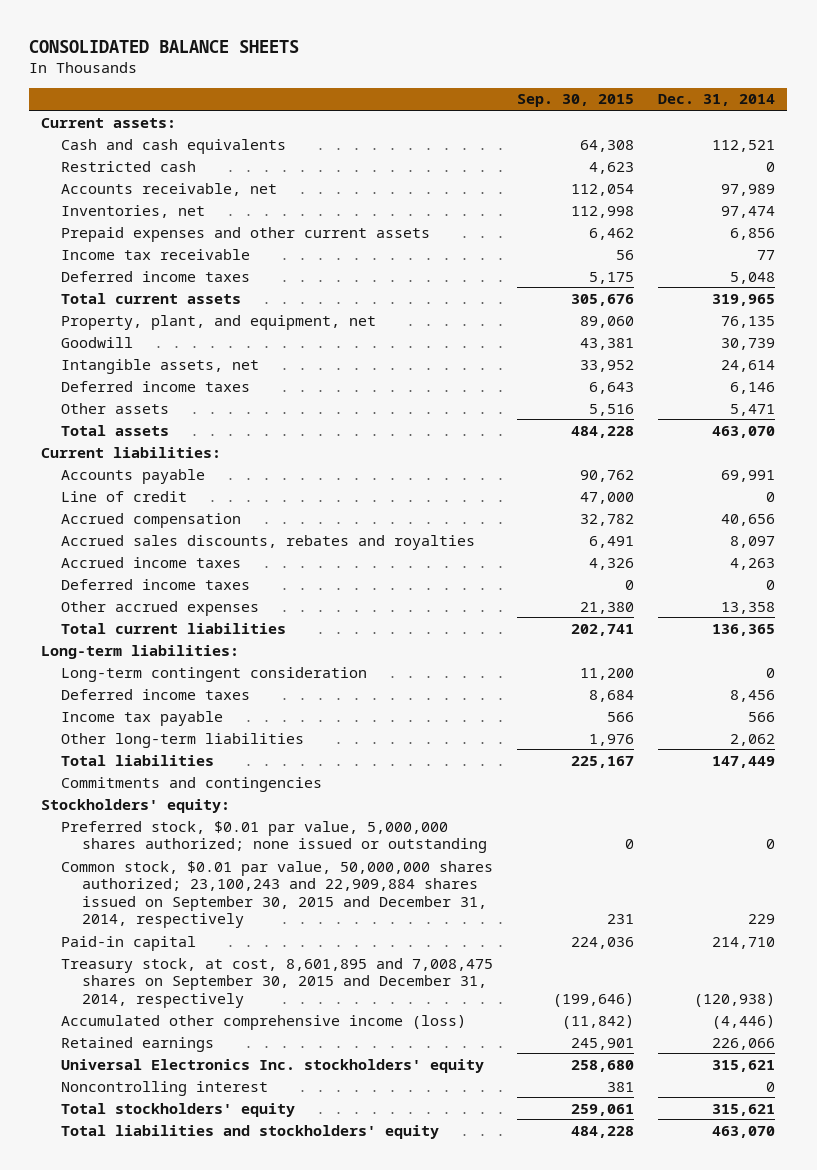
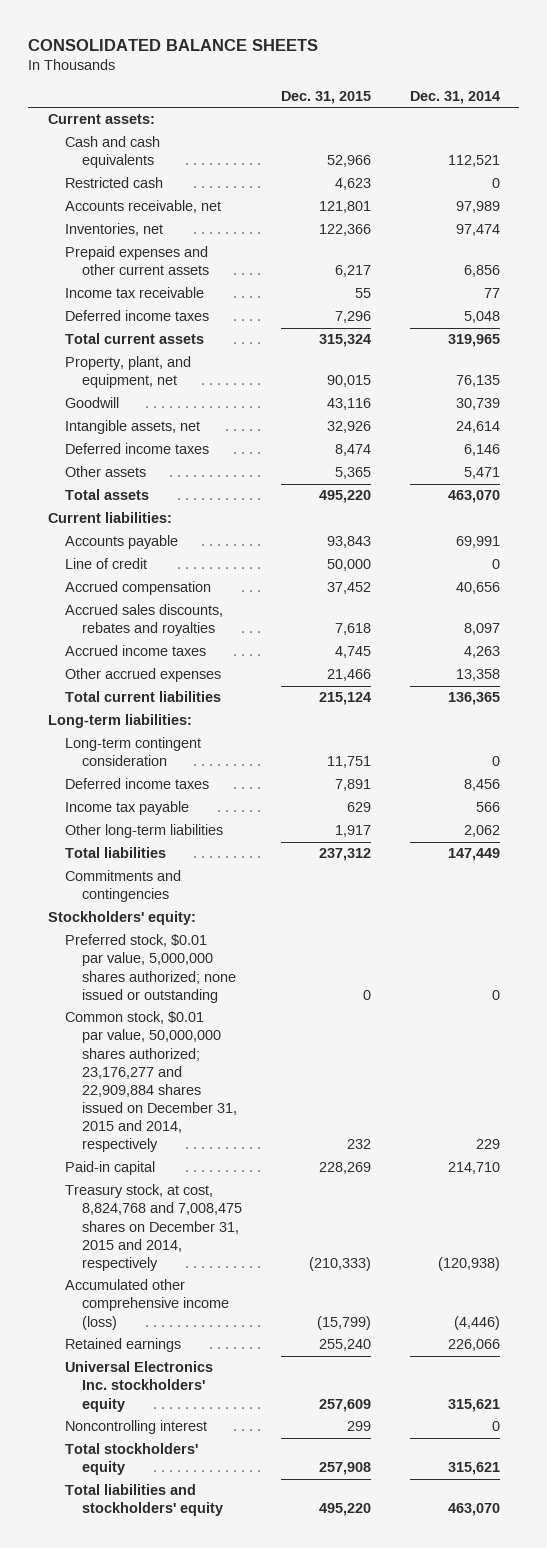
[517,94,635,108] Sep. 30, 2015 -> none
none -> [280,90,371,104] Dec. 31, 2015
[61,578,251,590] Deferred income taxes -> none
[61,860,494,929] Common stock, $0.01 par value, 50,000,000 shares authorized; 23,100,243 and 22,909,884 shares issued on September 30, 2015 and December 31, 2014, respectively -> [64,1011,237,1153] Common stock, $0.01 par value, 50,000,000 shares authorized; 23,176,277 and 22,909,884 shares issued on December 31, 2015 and 2014, respectively
[61,957,494,1008] Treasury stock, at cost, 8,601,895 and 7,008,475 shares on September 30, 2015 and December 31, 2014, respectively -> [64,1184,242,1271] Treasury stock, at cost, 8,824,768 and 7,008,475 shares on December 31, 2015 and 2014, respectively

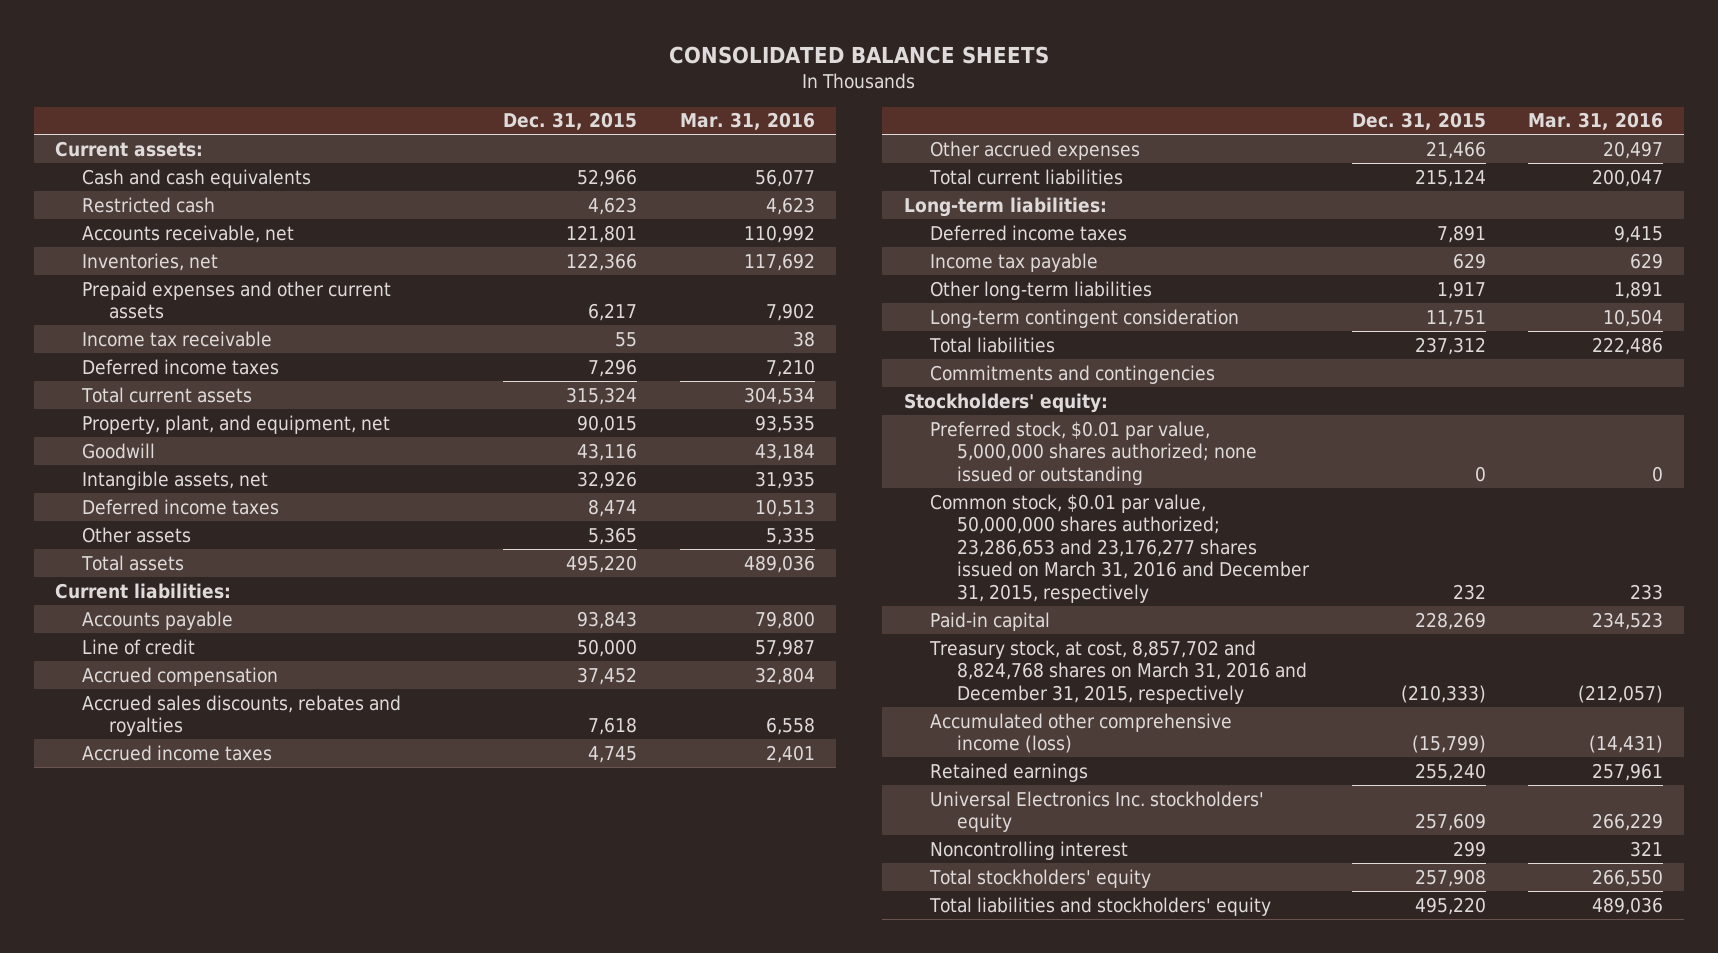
[409,90,500,104] Dec. 31, 2014 -> none
none -> [679,112,815,131] Mar. 31, 2016
[64,737,201,767] Long-term contingent consideration -> [930,308,1240,328] Long-term contingent consideration
[64,1011,237,1153] Common stock, $0.01 par value, 50,000,000 shares authorized; 23,176,277 and 22,909,884 shares issued on December 31, 2015 and 2014, respectively -> [930,493,1311,603] Common stock, $0.01 par value, 50,000,000 shares authorized; 23,286,653 and 23,176,277 shares issued on March 31, 2016 and December 31, 2015, respectively
[64,1184,242,1271] Treasury stock, at cost, 8,824,768 and 7,008,475 shares on December 31, 2015 and 2014, respectively -> [929,639,1308,704] Treasury stock, at cost, 8,857,702 and 8,824,768 shares on March 31, 2016 and December 31, 2015, respectively

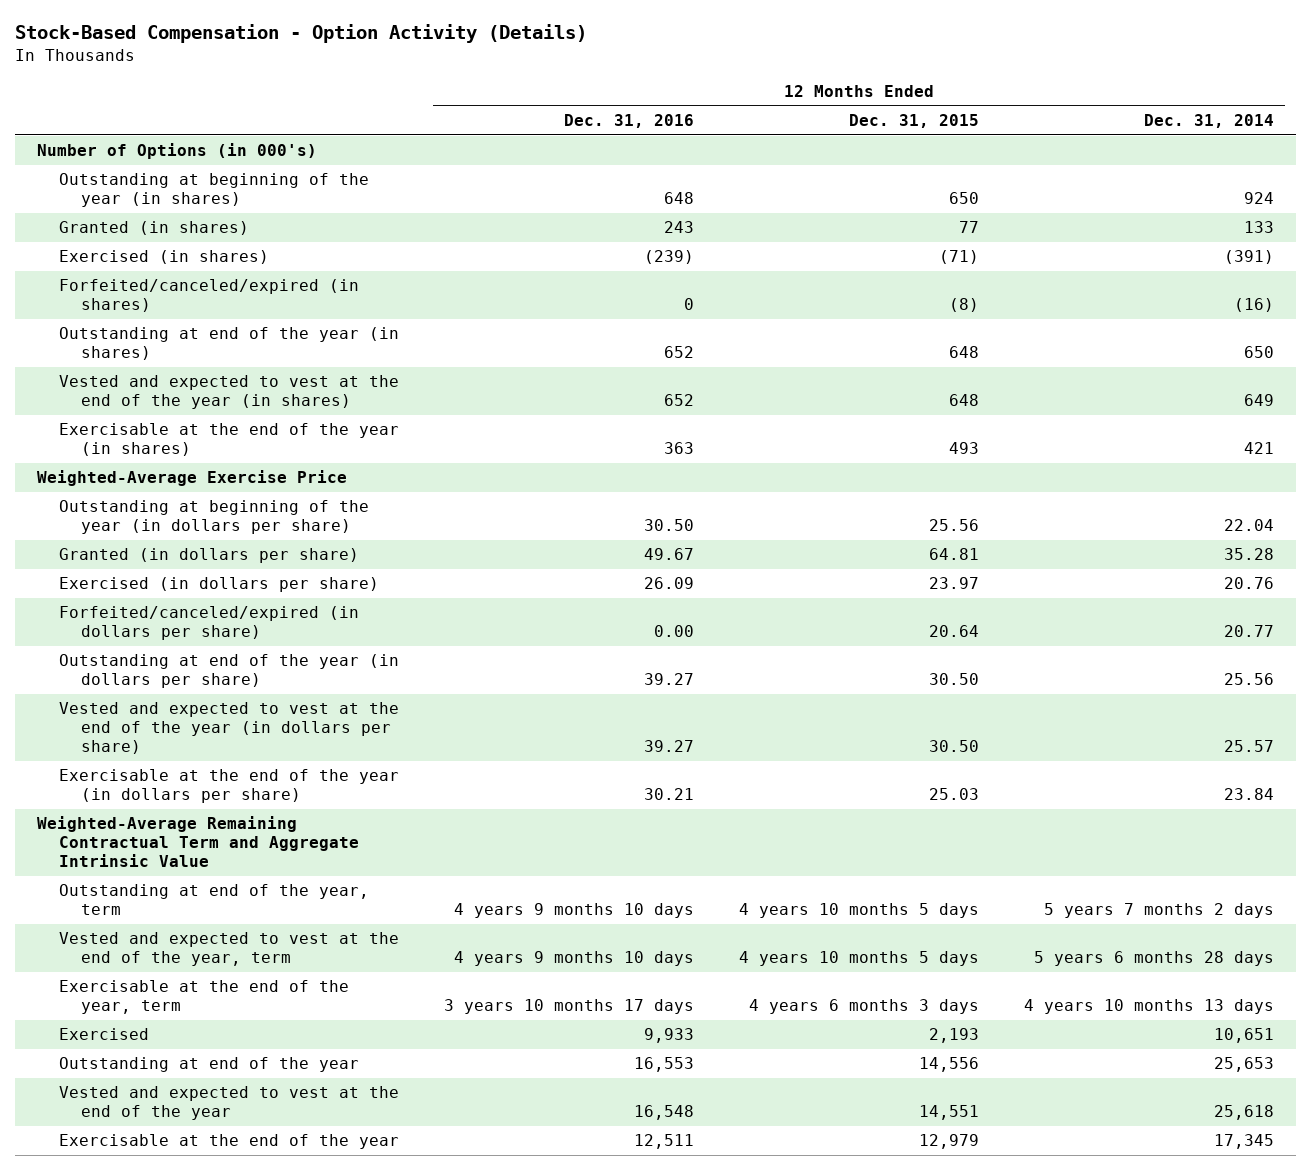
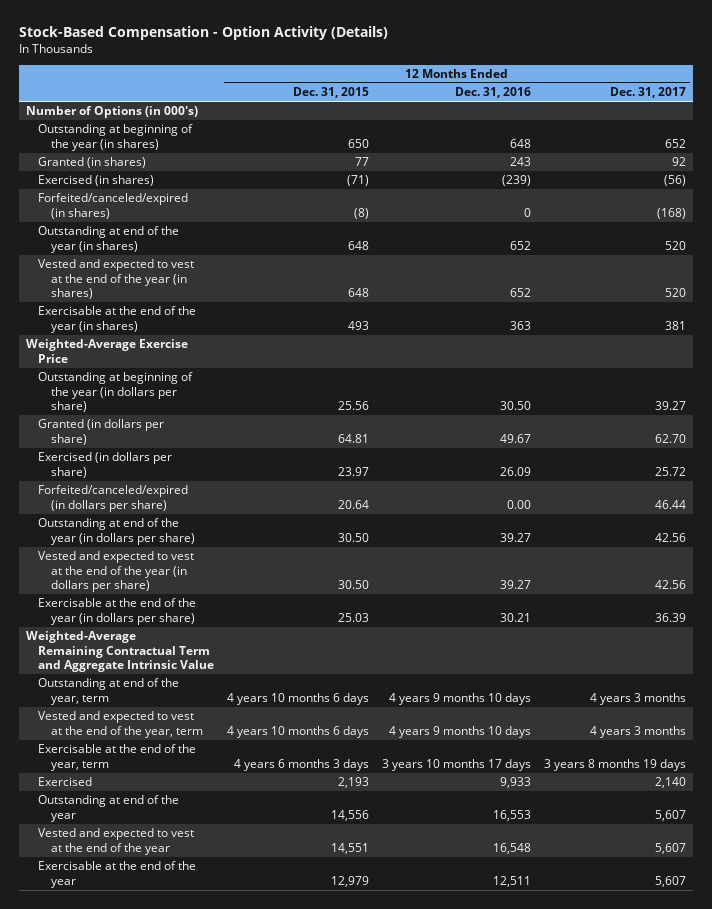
[1143,114,1274,129] Dec. 31, 2014 -> none
none -> [610,87,687,99] Dec. 31, 2017
[738,903,979,919] 4 years 10 months 5 days -> [227,692,370,705] 4 years 10 months 6 days
[738,951,979,967] 4 years 10 months 5 days -> [227,725,370,738] 4 years 10 months 6 days

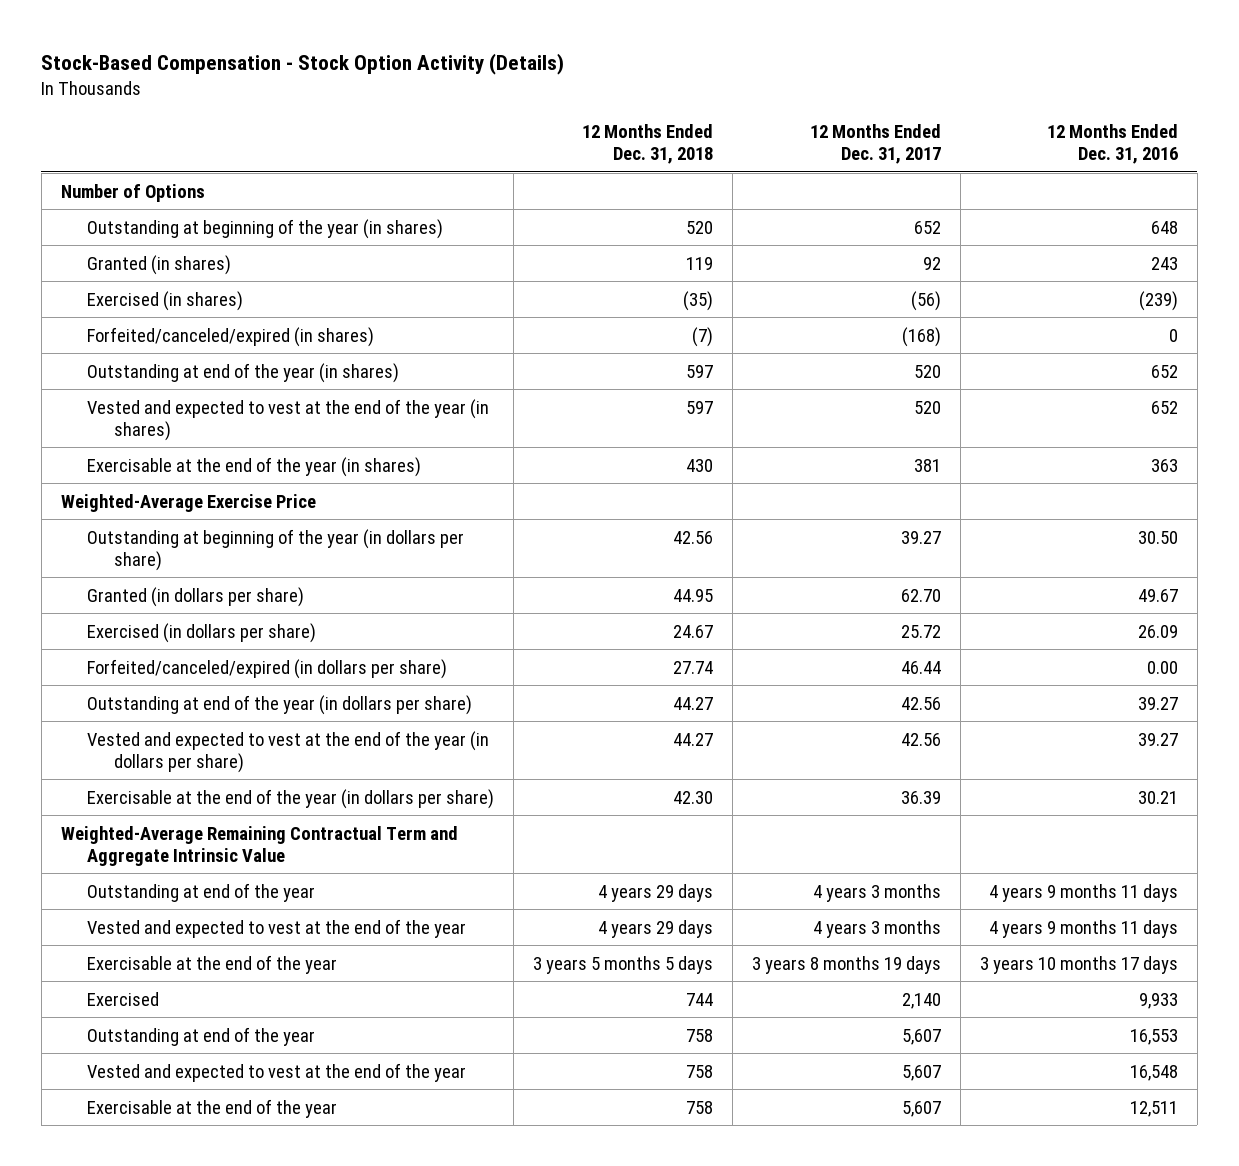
[19,26,389,41] Stock-Based Compensation - Option Activity (Details) -> [41,53,565,76] Stock-Based Compensation - Stock Option Activity (Details)
[293,87,370,99] Dec. 31, 2015 -> none
none -> [582,124,714,165] 12 Months Ended Dec. 31, 2018
[25,106,198,119] Number of Options (in 000's) -> [60,183,205,202] Number of Options
[38,678,180,705] Outstanding at end of the year, term -> [87,882,316,902] Outstanding at end of the year
[389,692,532,705] 4 years 9 months 10 days -> [989,883,1179,902] 4 years 9 months 11 days
[38,711,203,738] Vested and expected to vest at the end of the year, term -> [87,918,467,938] Vested and expected to vest at the end of the year
[389,725,532,738] 4 years 9 months 10 days -> [989,919,1179,938] 4 years 9 months 11 days
[38,744,197,771] Exercisable at the end of the year, term -> [87,954,338,974] Exercisable at the end of the year

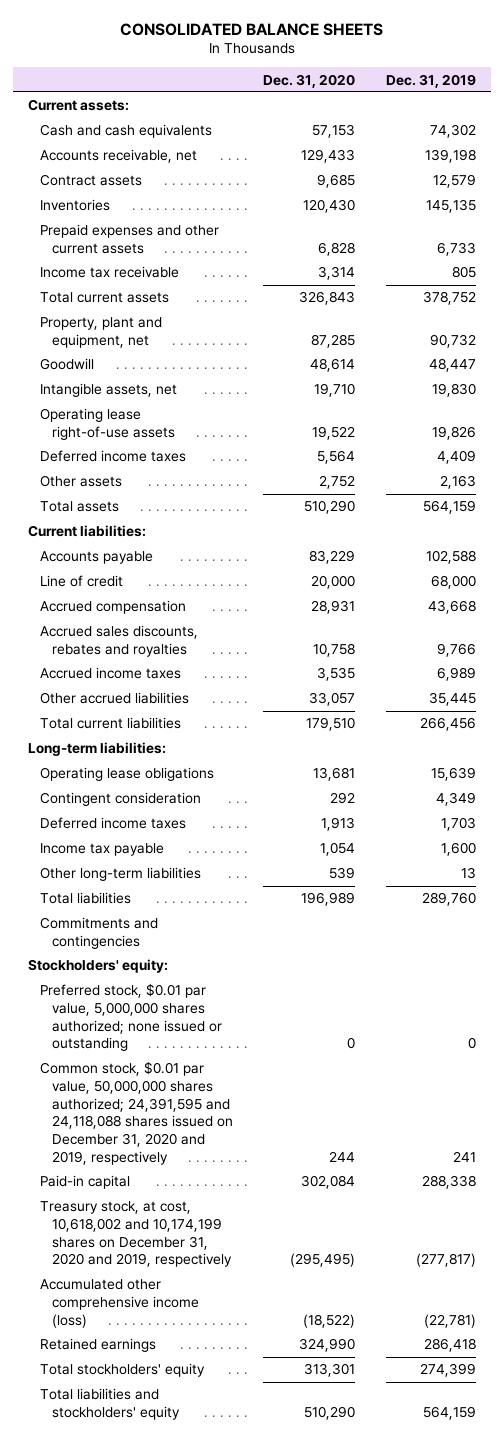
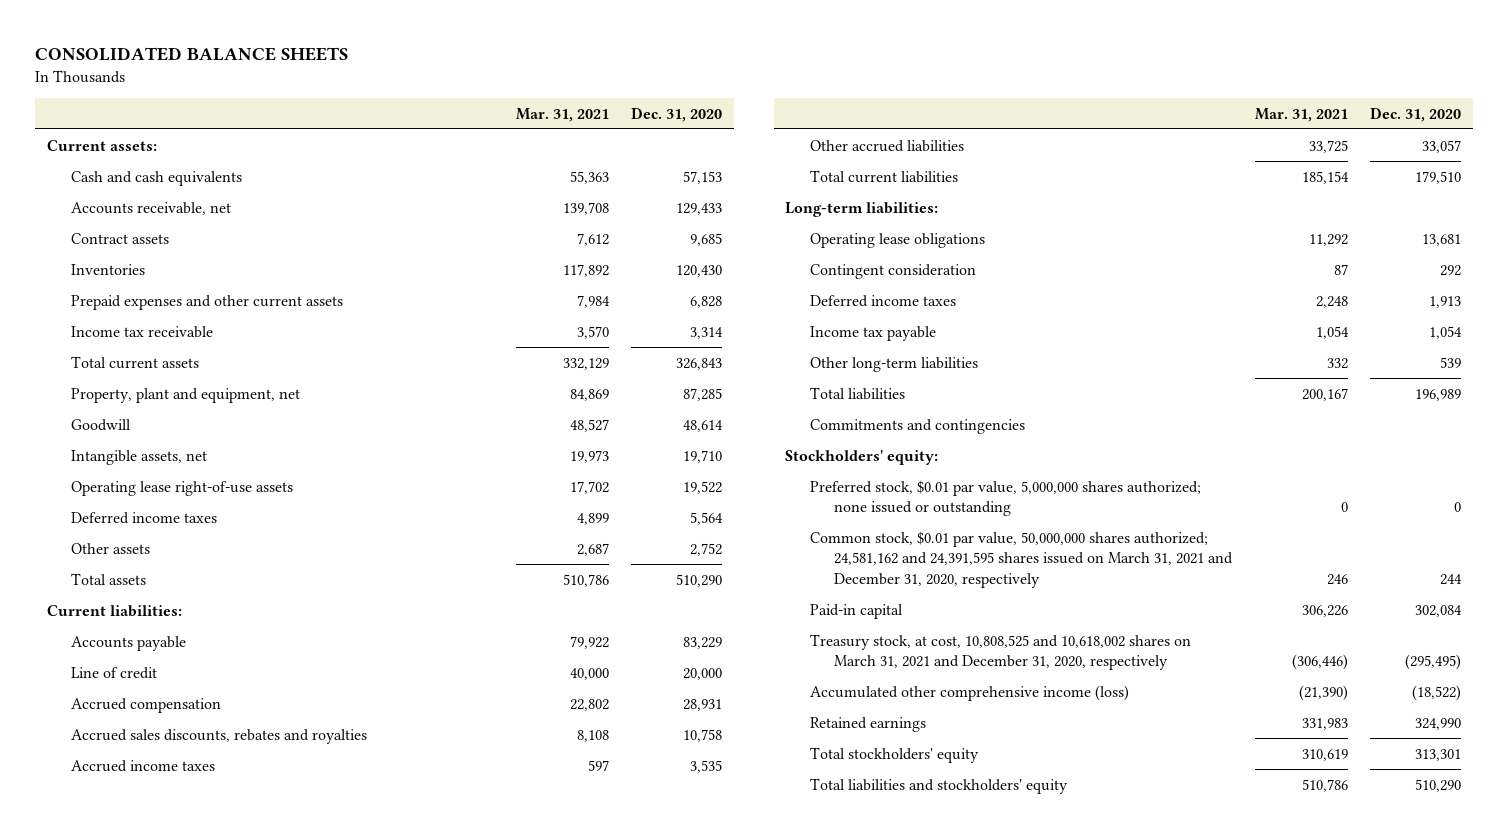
[385,73,476,88] Dec. 31, 2019 -> none
none -> [515,107,609,122] Mar. 31, 2021
[40,1061,233,1165] Common stock, $0.01 par value, 50,000,000 shares authorized; 24,391,595 and 24,118,088 shares issued on December 31, 2020 and 2019, respectively -> [809,530,1233,588] Common stock, $0.01 par value, 50,000,000 shares authorized; 24,581,162 and 24,391,595 shares issued on March 31, 2021 and December 31, 2020, respectively
[40,1201,232,1268] Treasury stock, at cost, 10,618,002 and 10,174,199 shares on December 31, 2020 and 2019, respectively -> [809,633,1191,671] Treasury stock, at cost, 10,808,525 and 10,618,002 shares on March 31, 2021 and December 31, 2020, respectively

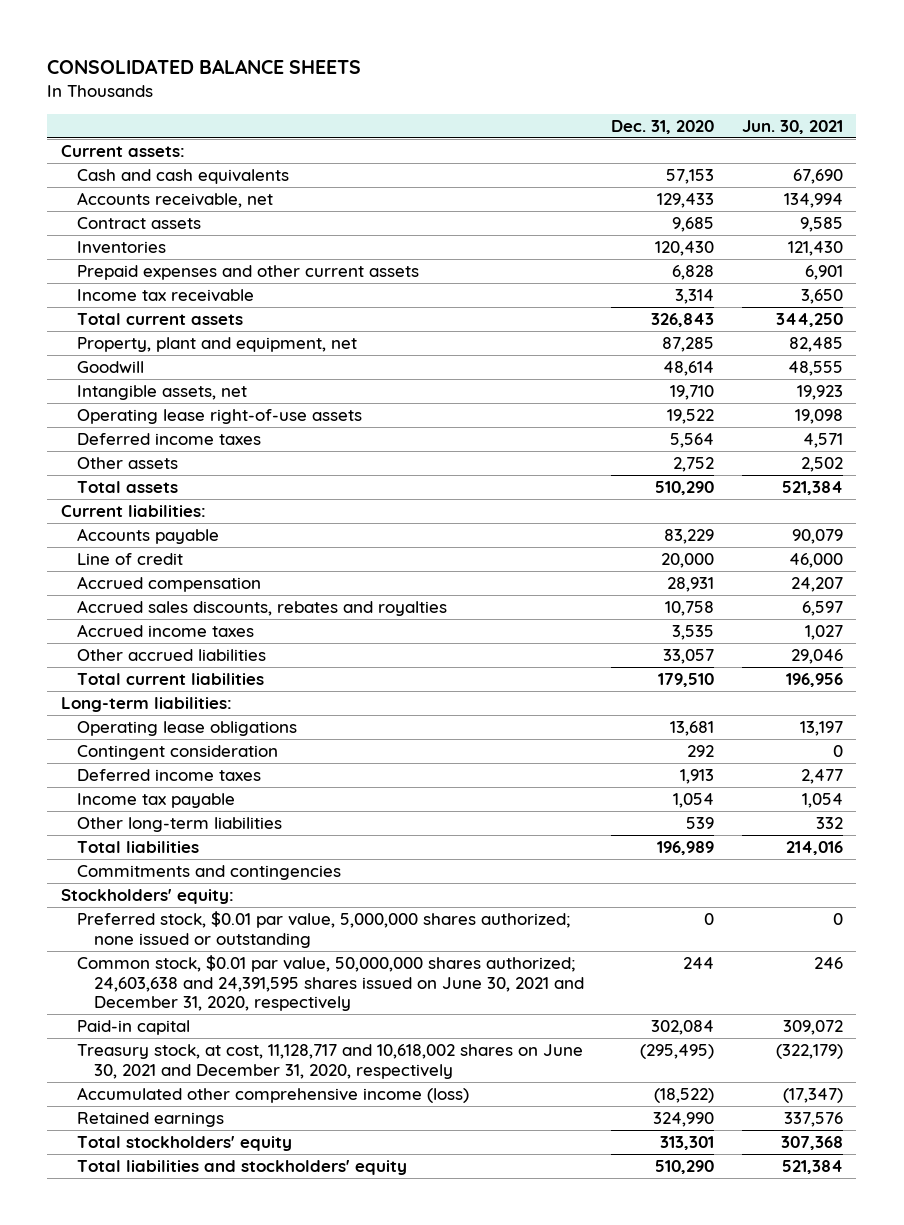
[515,107,609,122] Mar. 31, 2021 -> none
none -> [741,119,843,134] Jun. 30, 2021
[809,530,1233,588] Common stock, $0.01 par value, 50,000,000 shares authorized; 24,581,162 and 24,391,595 shares issued on March 31, 2021 and December 31, 2020, respectively -> [77,955,585,1012] Common stock, $0.01 par value, 50,000,000 shares authorized; 24,603,638 and 24,391,595 shares issued on June 30, 2021 and December 31, 2020, respectively
[809,633,1191,671] Treasury stock, at cost, 10,808,525 and 10,618,002 shares on March 31, 2021 and December 31, 2020, respectively -> [77,1044,584,1079] Treasury stock, at cost, 11,128,717 and 10,618,002 shares on June 30, 2021 and December 31, 2020, respectively

